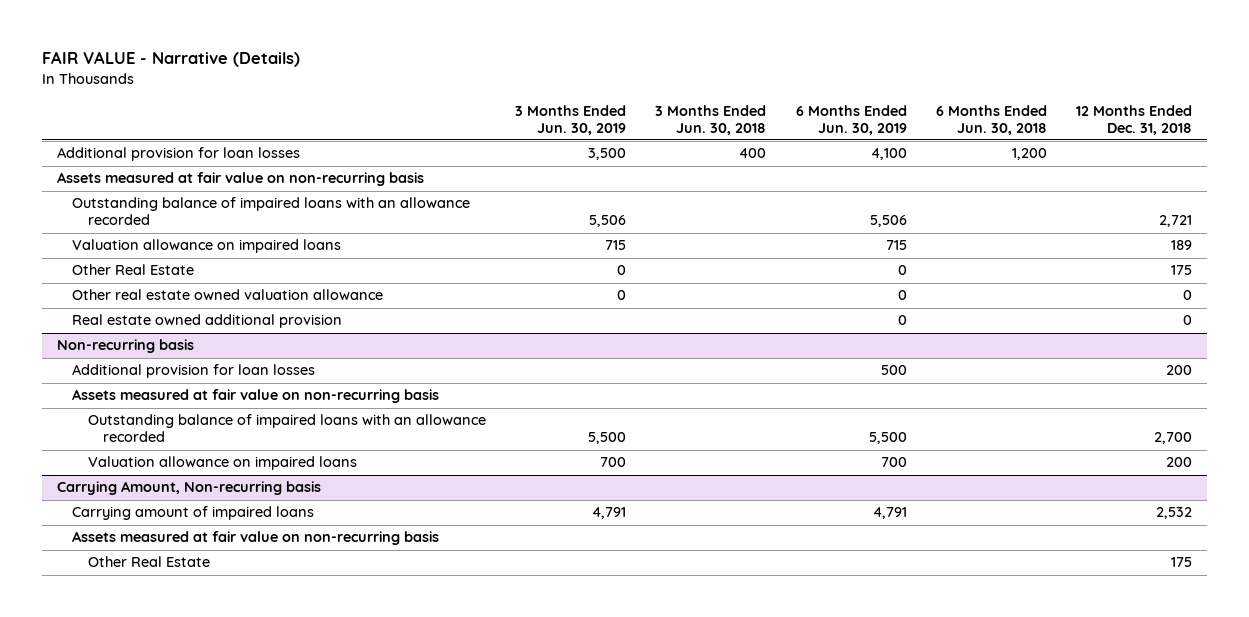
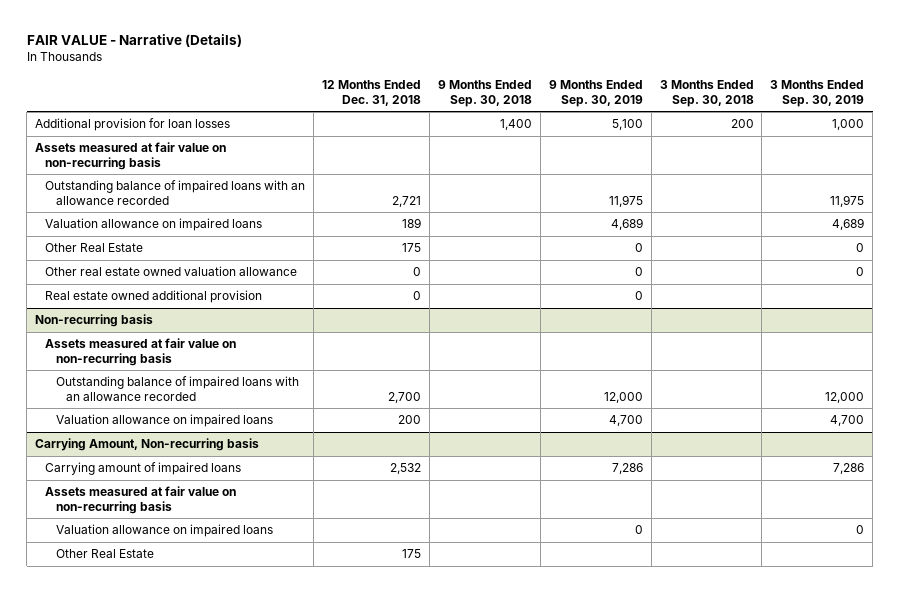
[514,104,626,135] 3 Months Ended Jun. 30, 2019 -> none
[655,104,767,135] 3 Months Ended Jun. 30, 2018 -> none
[795,104,907,135] 6 Months Ended Jun. 30, 2019 -> none
[935,104,1047,135] 6 Months Ended Jun. 30, 2018 -> none
none -> [437,80,532,108] 9 Months Ended Sep. 30, 2018
none -> [548,80,643,108] 9 Months Ended Sep. 30, 2019
none -> [659,80,754,108] 3 Months Ended Sep. 30, 2018
none -> [770,80,865,108] 3 Months Ended Sep. 30, 2019
[72,364,316,379] Additional provision for loan losses -> none
none -> [55,524,273,538] Valuation allowance on impaired loans

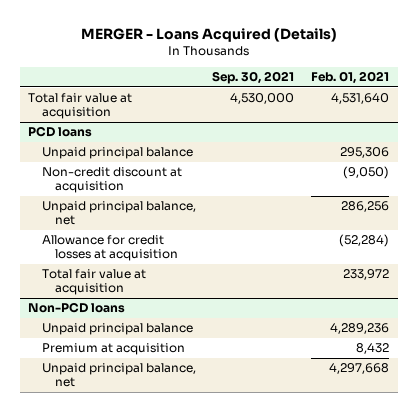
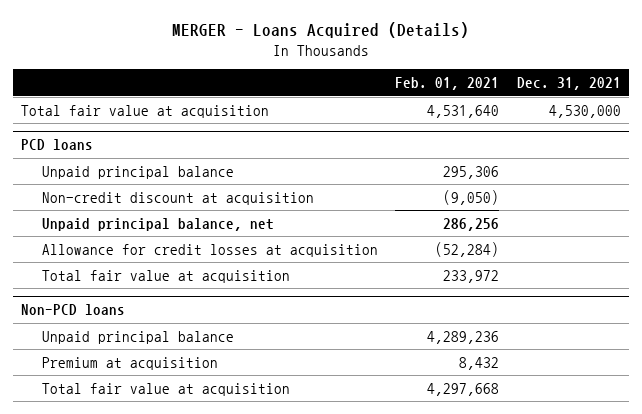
[212,71,295,85] Sep. 30, 2021 -> none
none -> [516,77,621,91] Dec. 31, 2021
[41,363,196,388] Unpaid principal balance, net -> [42,382,291,396] Total fair value at acquisition

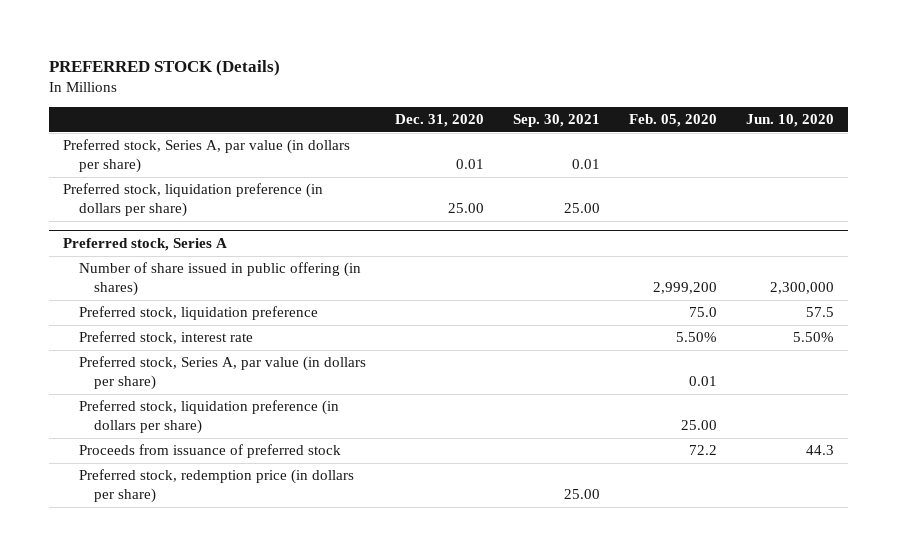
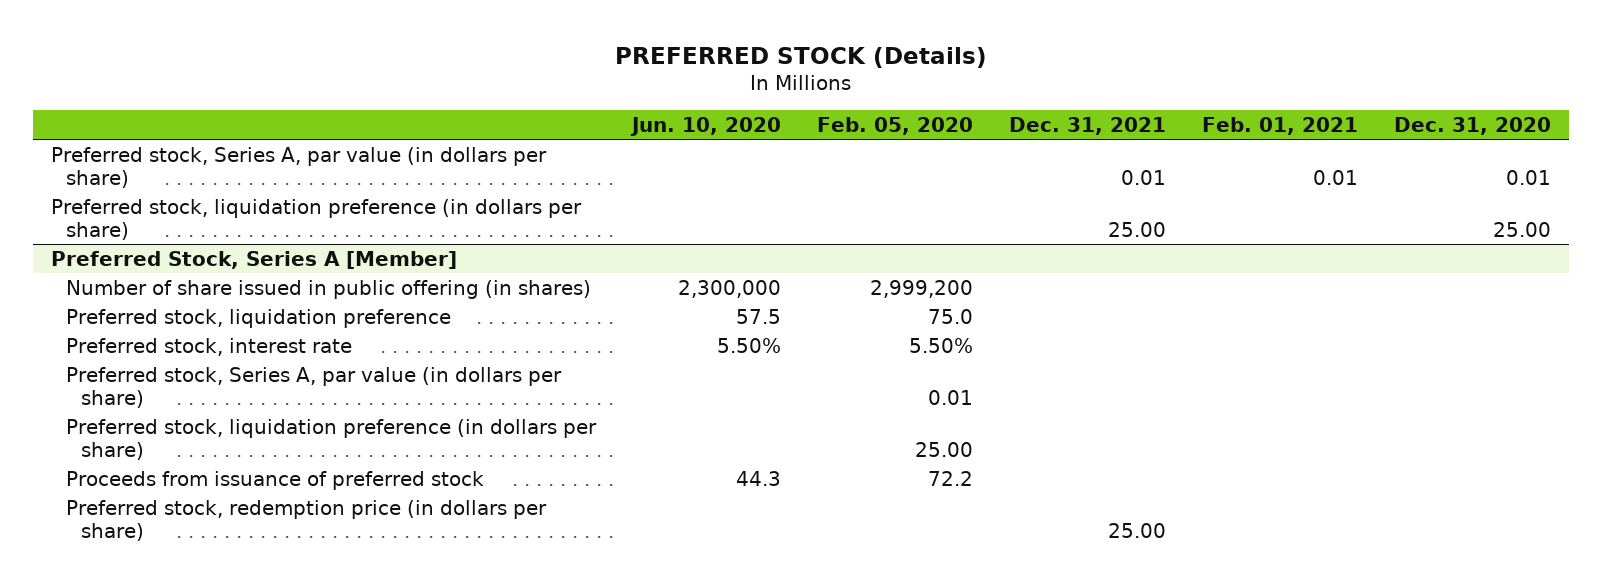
[512,114,600,128] Sep. 30, 2021 -> none
none -> [1009,116,1167,135] Dec. 31, 2021
none -> [1202,116,1359,135] Feb. 01, 2021
[63,237,228,251] Preferred stock, Series A -> [51,250,458,269] Preferred Stock, Series A [Member]

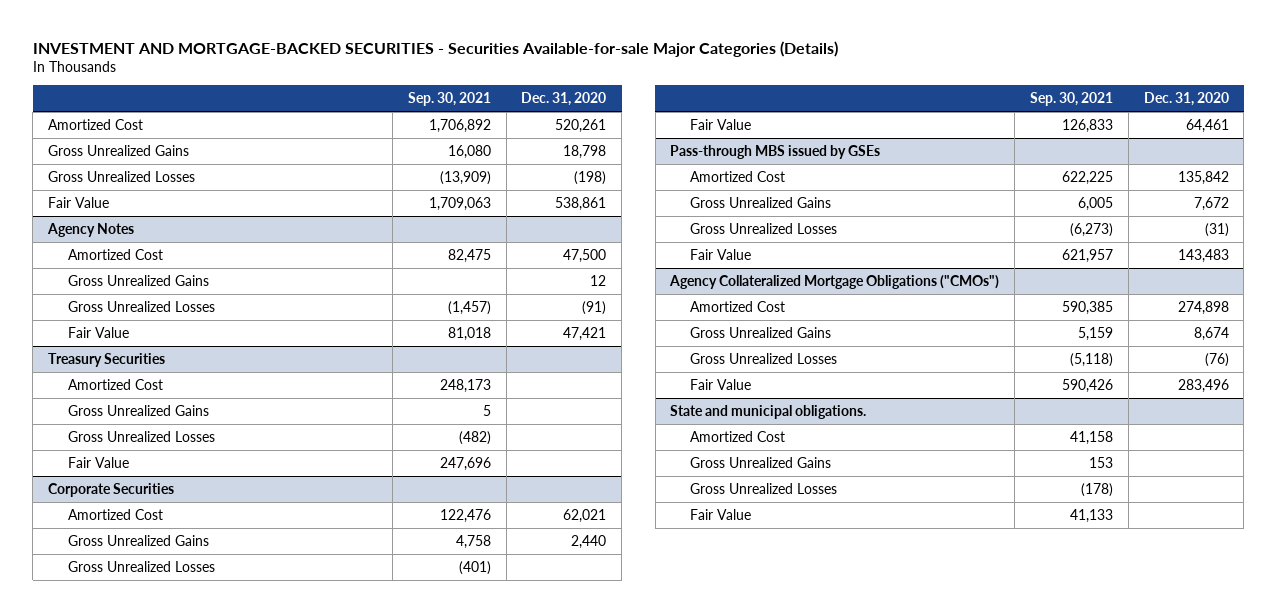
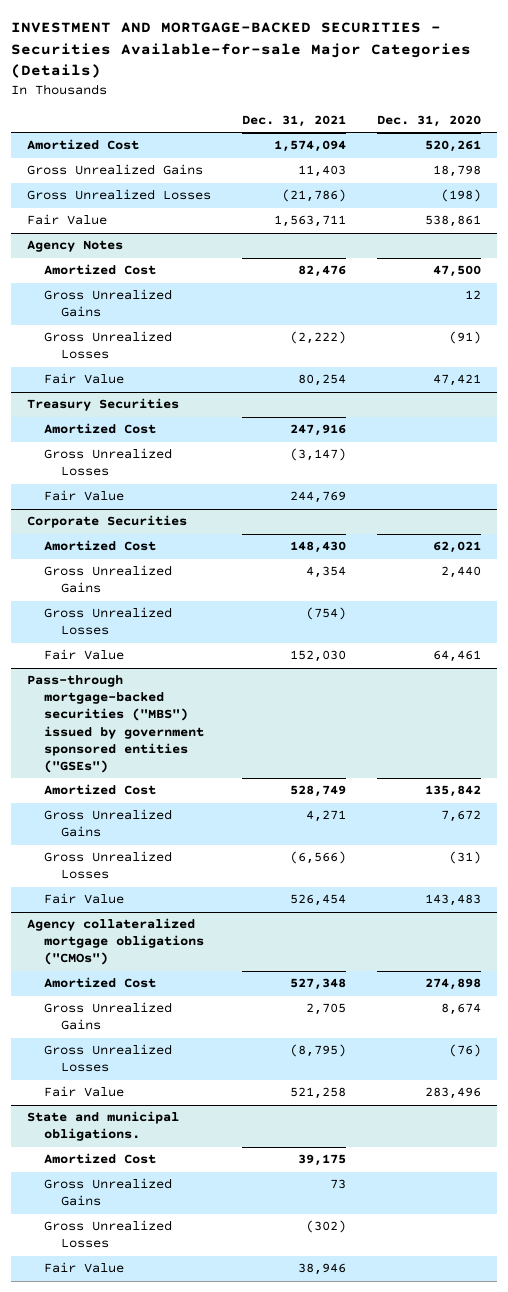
[407,91,491,106] Sep. 30, 2021 -> none
none -> [242,115,347,128] Dec. 31, 2021
[68,404,210,416] Gross Unrealized Gains -> none
[670,144,881,159] Pass-through MBS issued by GSEs -> [26,675,204,773] Pass-through mortgage-backed securities ("MBS") issued by government sponsored entities ("GSEs")
[669,274,1000,289] Agency Collateralized Mortgage Obligations ("CMOs") -> [26,918,204,966] Agency collateralized mortgage obligations ("CMOs")

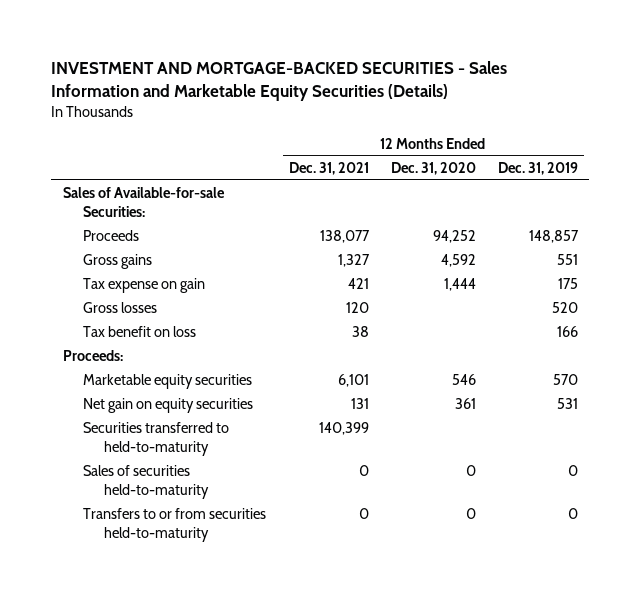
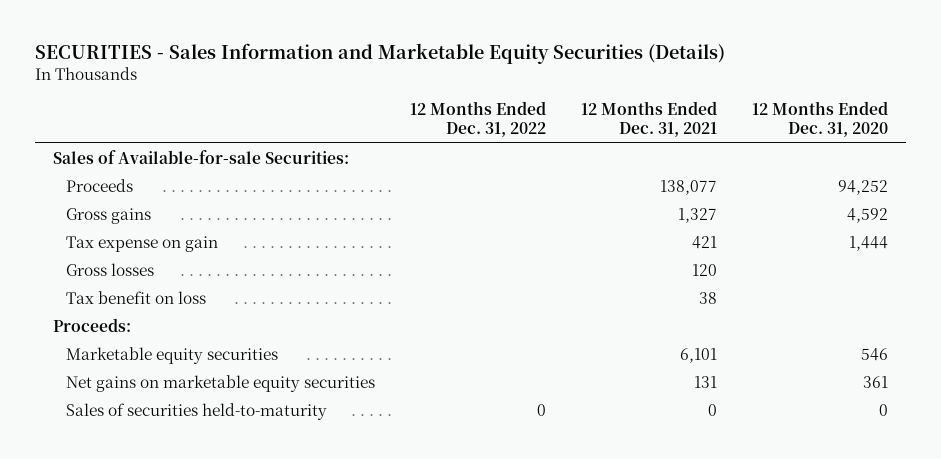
[51,61,508,102] INVESTMENT AND MORTGAGE-BACKED SECURITIES - Sales Information and Marketable Equity Securities (Details) -> [35,43,726,65] SECURITIES - Sales Information and Marketable Equity Securities (Details)
[498,161,579,175] Dec. 31, 2019 -> none
none -> [410,101,547,138] 12 Months Ended Dec. 31, 2022
[83,422,230,456] Securities transferred to held-to-maturity -> none
[83,398,254,414] Net gain on equity securities -> [65,374,375,392] Net gains on marketable equity securities
[83,508,267,542] Transfers to or from securities held-to-maturity -> none

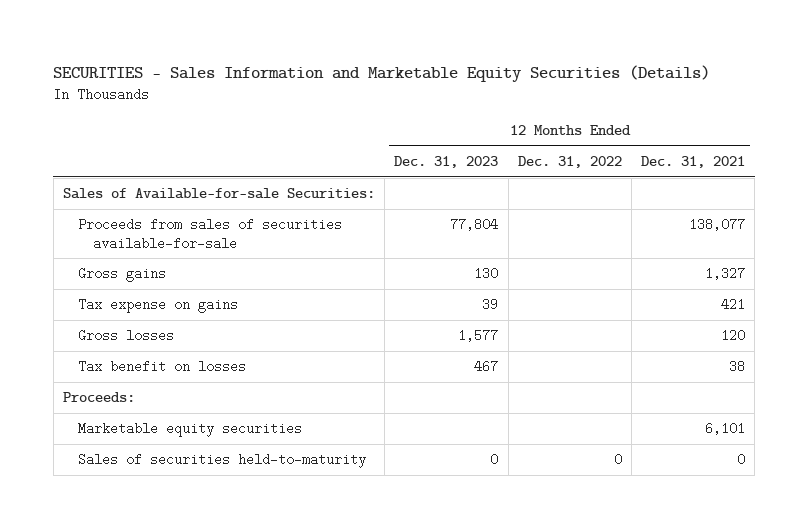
[752,101,889,138] 12 Months Ended Dec. 31, 2020 -> none
none -> [394,155,499,168] Dec. 31, 2023
[65,178,133,192] Proceeds -> [77,218,342,250] Proceeds from sales of securities available-for-sale
[65,235,218,252] Tax expense on gain -> [77,298,238,314] Tax expense on gains
[65,290,206,304] Tax benefit on loss -> [77,360,246,374] Tax benefit on losses
[65,374,375,392] Net gains on marketable equity securities -> none

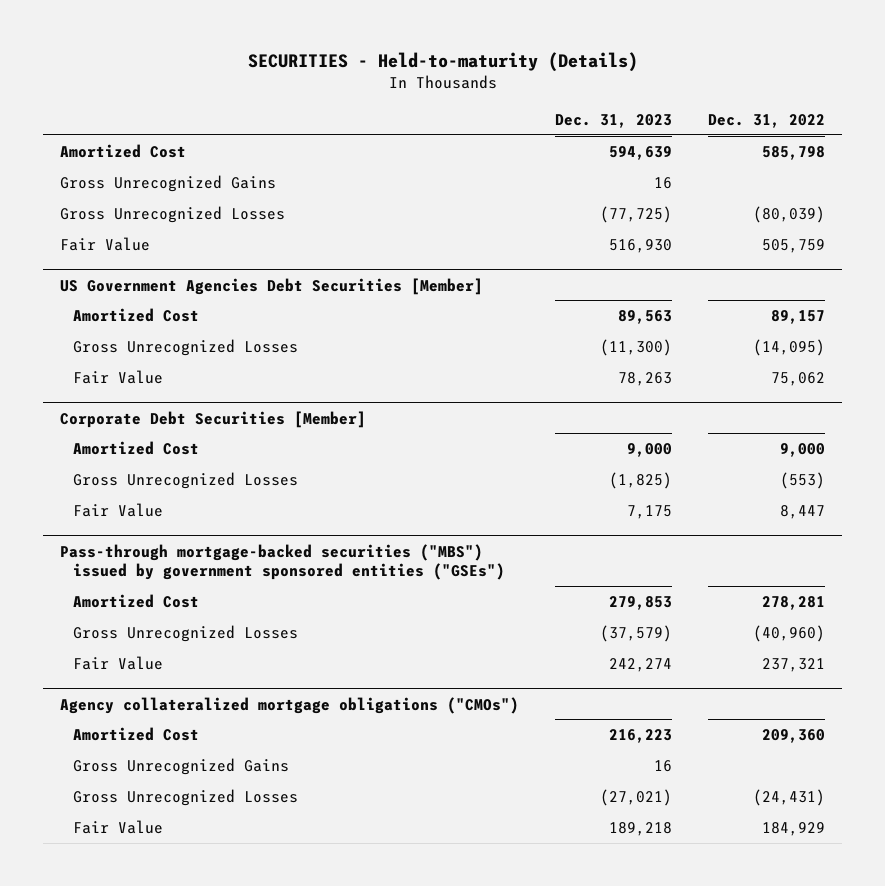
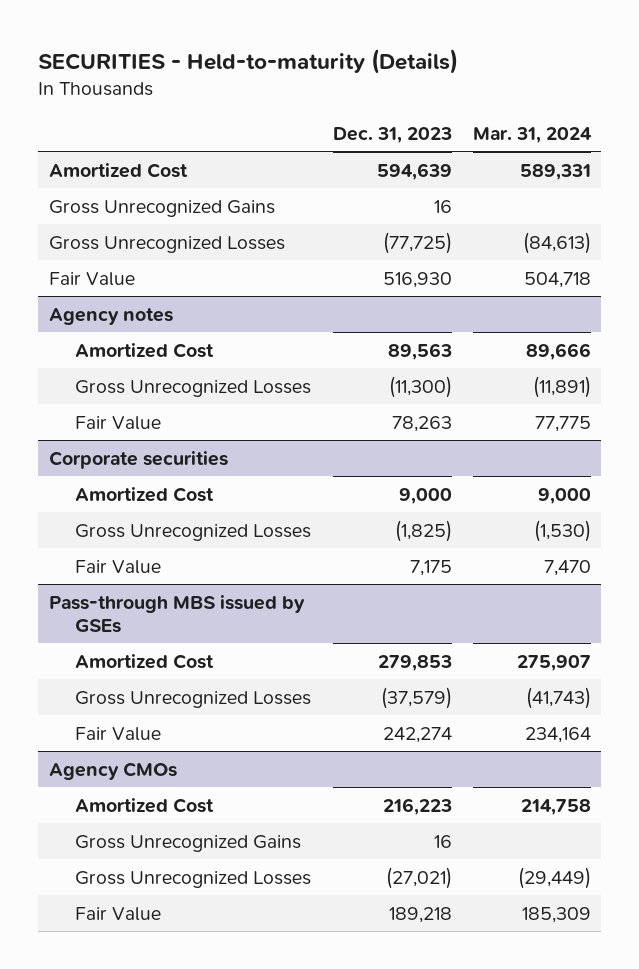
[707,113,825,128] Dec. 31, 2022 -> none
none -> [472,126,592,143] Mar. 31, 2024
[60,277,484,295] US Government Agencies Debt Securities [Member] -> [48,307,173,325] Agency notes
[60,410,367,428] Corporate Debt Securities [Member] -> [48,450,228,469] Corporate securities
[60,543,505,581] Pass-through mortgage-backed securities ("MBS") issued by government sponsored entities ("GSEs") -> [48,594,305,633] Pass-through MBS issued by GSEs
[60,696,520,714] Agency collateralized mortgage obligations ("CMOs") -> [48,761,177,780] Agency CMOs

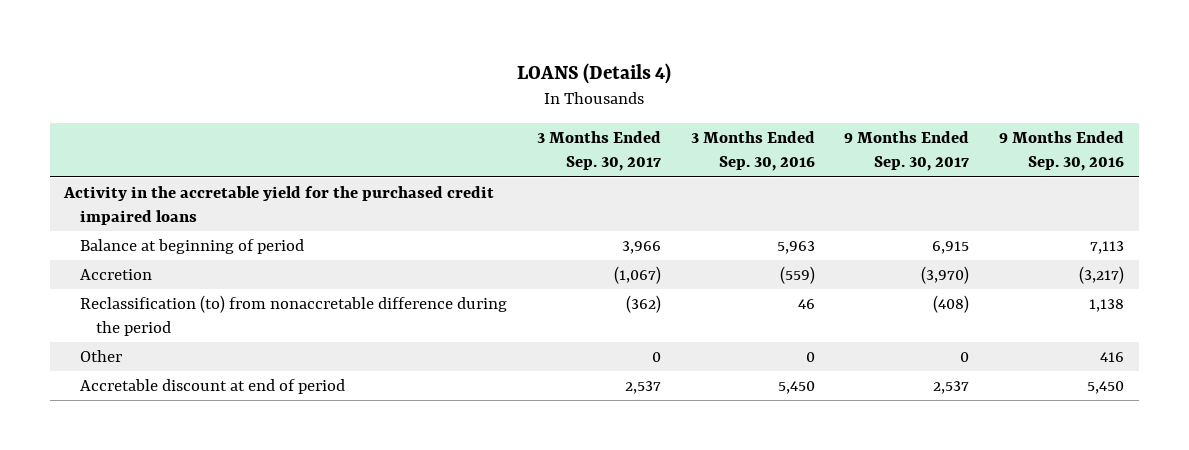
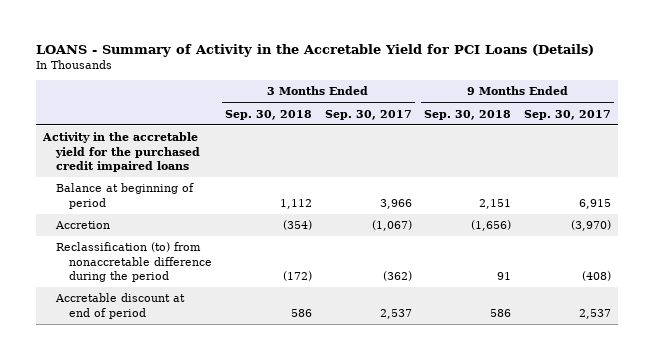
[517,62,672,84] LOANS (Details 4) -> [36,43,595,57] LOANS - Summary of Activity in the Accretable Yield for PCI Loans (Details)
[690,131,815,172] 3 Months Ended Sep. 30, 2016 -> none
[999,131,1125,172] 9 Months Ended Sep. 30, 2016 -> none
none -> [224,109,312,120] Sep. 30, 2018
none -> [424,109,512,120] Sep. 30, 2018
[80,350,123,363] Other -> none

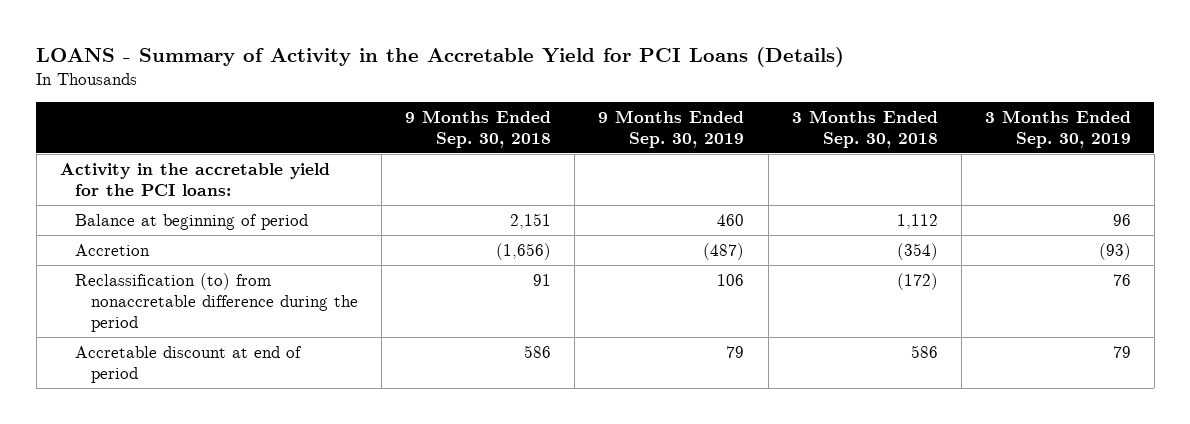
[324,109,412,120] Sep. 30, 2017 -> none
[524,109,612,120] Sep. 30, 2017 -> none
none -> [598,109,745,148] 9 Months Ended Sep. 30, 2019
none -> [984,109,1131,148] 3 Months Ended Sep. 30, 2019
[41,132,200,173] Activity in the accretable yield for the purchased credit impaired loans -> [59,162,330,197] Activity in the accretable yield for the PCI loans:

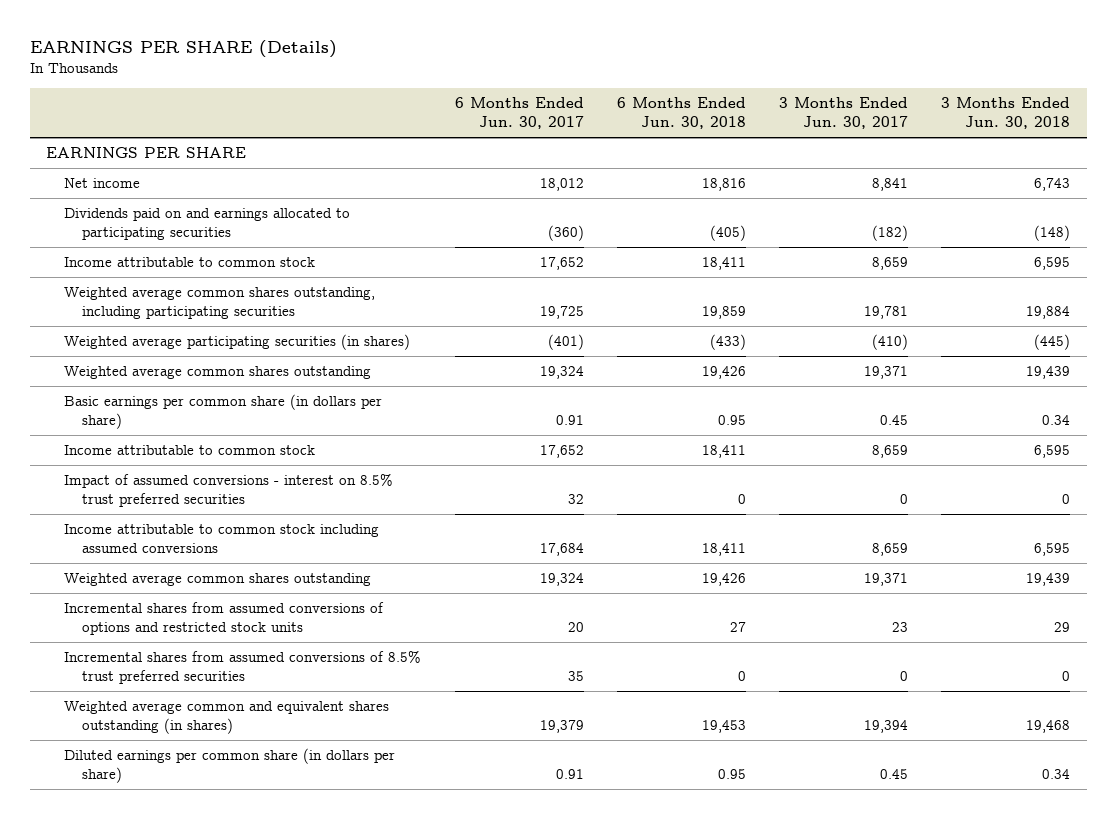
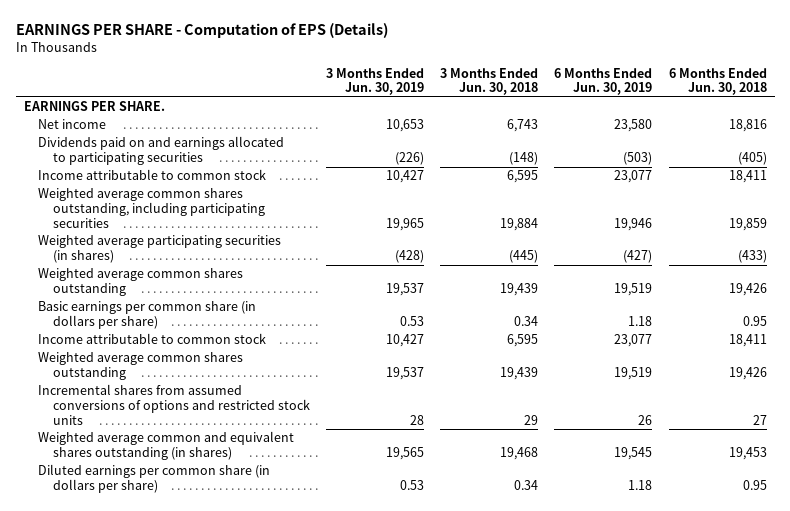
[29,39,337,58] EARNINGS PER SHARE (Details) -> [15,22,388,38] EARNINGS PER SHARE - Computation of EPS (Details)
[454,97,584,130] 6 Months Ended Jun. 30, 2017 -> none
[778,97,908,130] 3 Months Ended Jun. 30, 2017 -> none
none -> [326,67,425,96] 3 Months Ended Jun. 30, 2019
none -> [554,67,653,96] 6 Months Ended Jun. 30, 2019
[46,147,247,159] EARNINGS PER SHARE -> [23,101,165,112] EARNINGS PER SHARE.
[64,473,394,507] Impact of assumed conversions - interest on 8.5% trust preferred securities -> none
[64,524,380,553] Income attributable to common stock including assumed conversions -> none
[64,650,422,684] Incremental shares from assumed conversions of 8.5% trust preferred securities -> none

